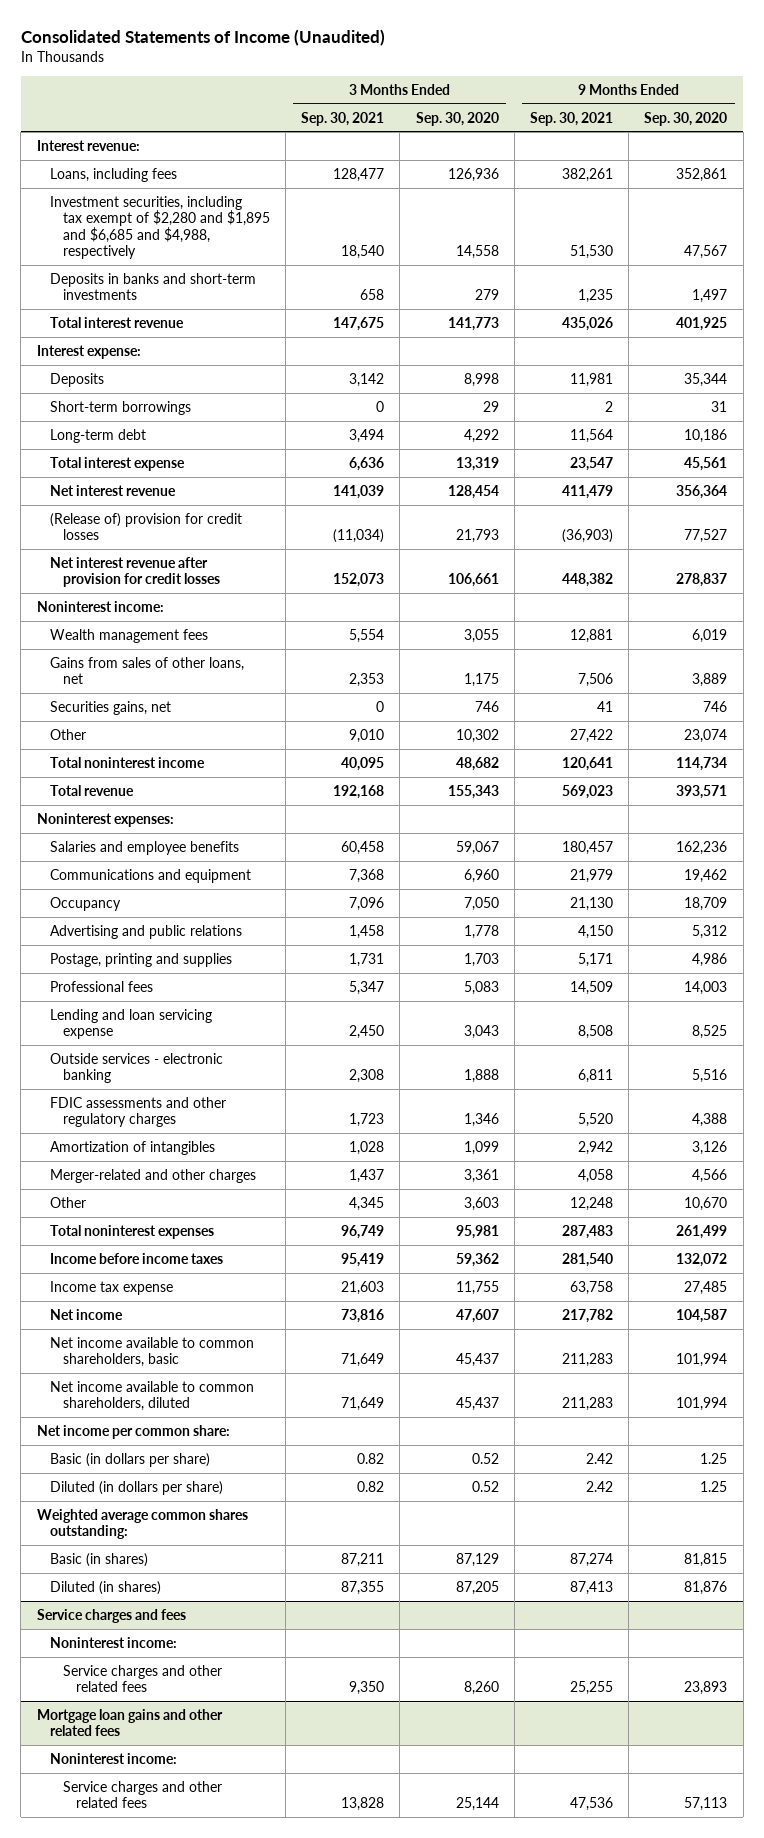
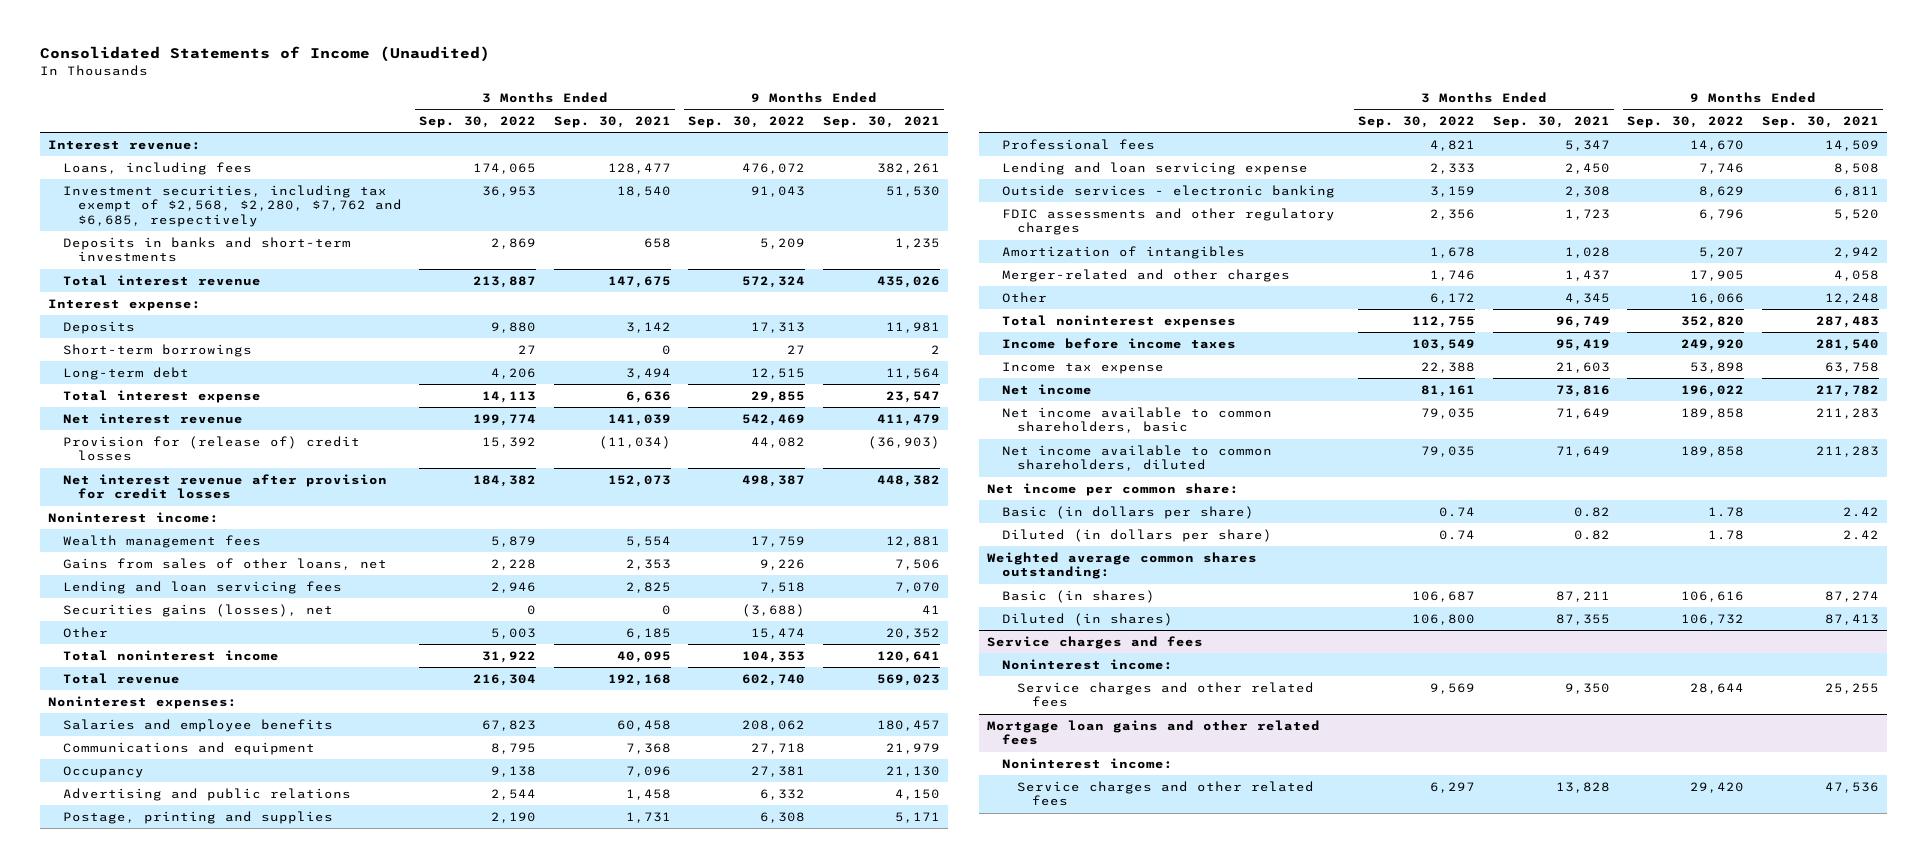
[415,111,499,126] Sep. 30, 2020 -> none
[644,111,728,126] Sep. 30, 2020 -> none
none -> [419,116,537,129] Sep. 30, 2022
none -> [688,116,806,129] Sep. 30, 2022
[49,195,270,260] Investment securities, including tax exempt of $2,280 and $1,895 and $6,685 and $4,988, respectively -> [63,184,403,228] Investment securities, including tax exempt of $2,568, $2,280, $7,762 and $6,685, respectively
[49,512,242,541] (Release of) provision for credit losses -> [63,435,361,462] Provision for (release of) credit losses
none -> [63,580,343,594] Lending and loan servicing fees
[49,700,171,715] Securities gains, net -> [63,603,334,617] Securities gains (losses), net
[349,728,385,743] 9,010 -> [625,627,671,639] 6,185
[570,728,614,743] 27,422 -> [885,627,940,639] 20,352

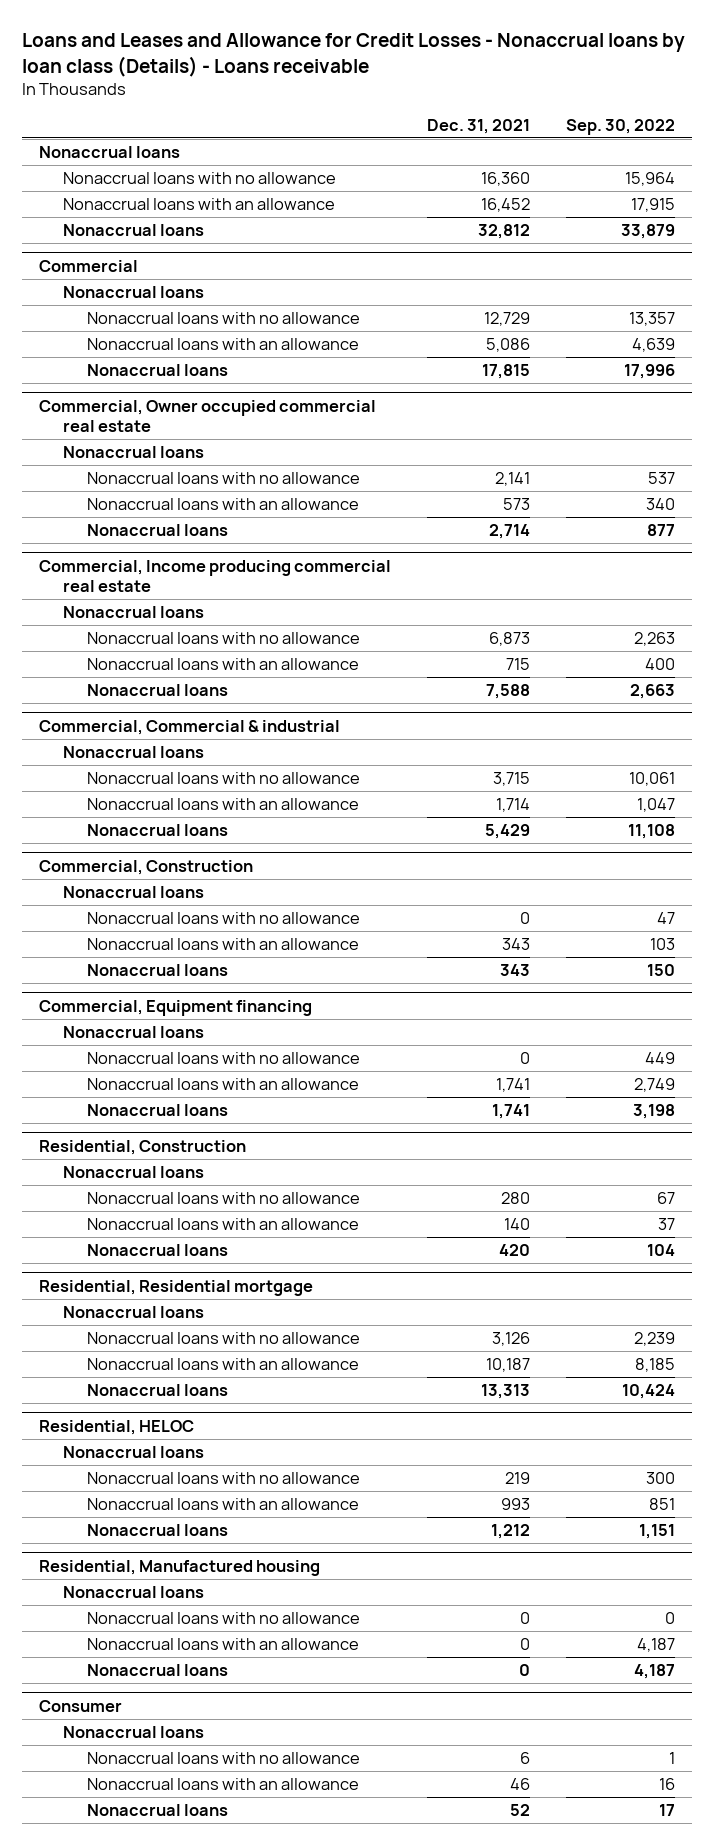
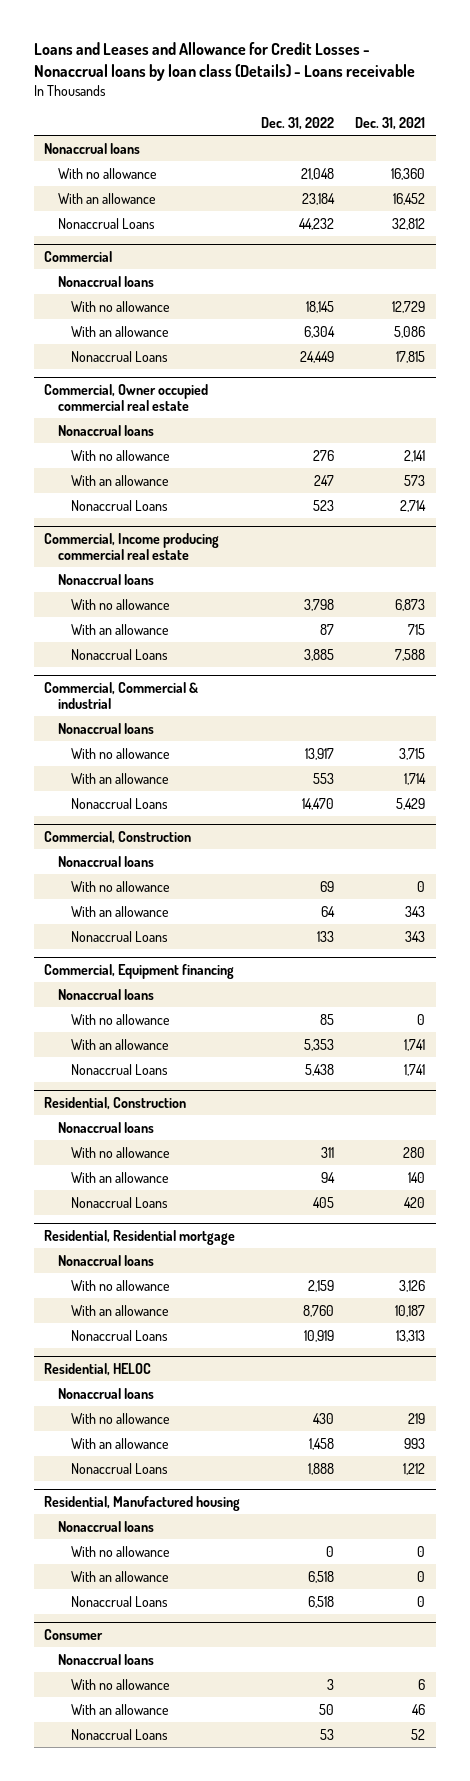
[565,119,675,136] Sep. 30, 2022 -> none
none -> [261,116,335,130] Dec. 31, 2022
[63,171,337,184] Nonaccrual loans with no allowance -> [57,167,157,179] With no allowance
[63,197,336,210] Nonaccrual loans with an allowance -> [57,192,156,204] With an allowance
[63,223,205,236] Nonaccrual loans -> [57,217,155,229] Nonaccrual Loans
[87,311,361,324] Nonaccrual loans with no allowance -> [71,300,171,312] With no allowance
[87,337,360,350] Nonaccrual loans with an allowance -> [71,325,170,337] With an allowance
[87,363,229,376] Nonaccrual loans -> [71,350,169,362] Nonaccrual Loans
[87,471,361,484] Nonaccrual loans with no allowance -> [71,449,171,461] With no allowance
[87,497,360,510] Nonaccrual loans with an allowance -> [71,474,170,486] With an allowance
[87,523,229,536] Nonaccrual loans -> [71,499,169,511] Nonaccrual Loans
[87,631,361,644] Nonaccrual loans with no allowance -> [71,598,171,610] With no allowance
[87,657,360,670] Nonaccrual loans with an allowance -> [71,623,170,635] With an allowance
[87,683,229,696] Nonaccrual loans -> [71,648,169,660] Nonaccrual Loans
[87,771,361,784] Nonaccrual loans with no allowance -> [71,747,171,759] With no allowance
[87,797,360,810] Nonaccrual loans with an allowance -> [71,772,170,784] With an allowance
[87,823,229,836] Nonaccrual loans -> [71,797,169,809] Nonaccrual Loans
[87,911,361,924] Nonaccrual loans with no allowance -> [71,880,171,892] With no allowance
[87,937,360,950] Nonaccrual loans with an allowance -> [71,905,170,917] With an allowance
[87,963,229,976] Nonaccrual loans -> [71,930,169,942] Nonaccrual Loans
[87,1051,361,1064] Nonaccrual loans with no allowance -> [71,1013,171,1025] With no allowance
[87,1077,360,1090] Nonaccrual loans with an allowance -> [71,1038,170,1050] With an allowance
[87,1103,229,1116] Nonaccrual loans -> [71,1063,169,1075] Nonaccrual Loans
[87,1191,361,1204] Nonaccrual loans with no allowance -> [71,1146,171,1158] With no allowance
[87,1217,360,1230] Nonaccrual loans with an allowance -> [71,1171,170,1183] With an allowance
[87,1243,229,1256] Nonaccrual loans -> [71,1196,169,1208] Nonaccrual Loans
[87,1331,361,1344] Nonaccrual loans with no allowance -> [71,1279,171,1291] With no allowance
[87,1357,360,1370] Nonaccrual loans with an allowance -> [71,1304,170,1316] With an allowance
[87,1383,229,1396] Nonaccrual loans -> [71,1329,169,1341] Nonaccrual Loans
[87,1471,361,1484] Nonaccrual loans with no allowance -> [71,1412,171,1424] With no allowance
[87,1497,360,1510] Nonaccrual loans with an allowance -> [71,1437,170,1449] With an allowance
[87,1523,229,1536] Nonaccrual loans -> [71,1462,169,1474] Nonaccrual Loans
[87,1611,361,1624] Nonaccrual loans with no allowance -> [71,1545,171,1557] With no allowance
[87,1637,360,1650] Nonaccrual loans with an allowance -> [71,1570,170,1582] With an allowance
[87,1663,229,1676] Nonaccrual loans -> [71,1595,169,1607] Nonaccrual Loans
[87,1751,361,1764] Nonaccrual loans with no allowance -> [71,1678,171,1690] With no allowance
[87,1777,360,1790] Nonaccrual loans with an allowance -> [71,1703,170,1715] With an allowance
[87,1803,229,1816] Nonaccrual loans -> [71,1728,169,1740] Nonaccrual Loans

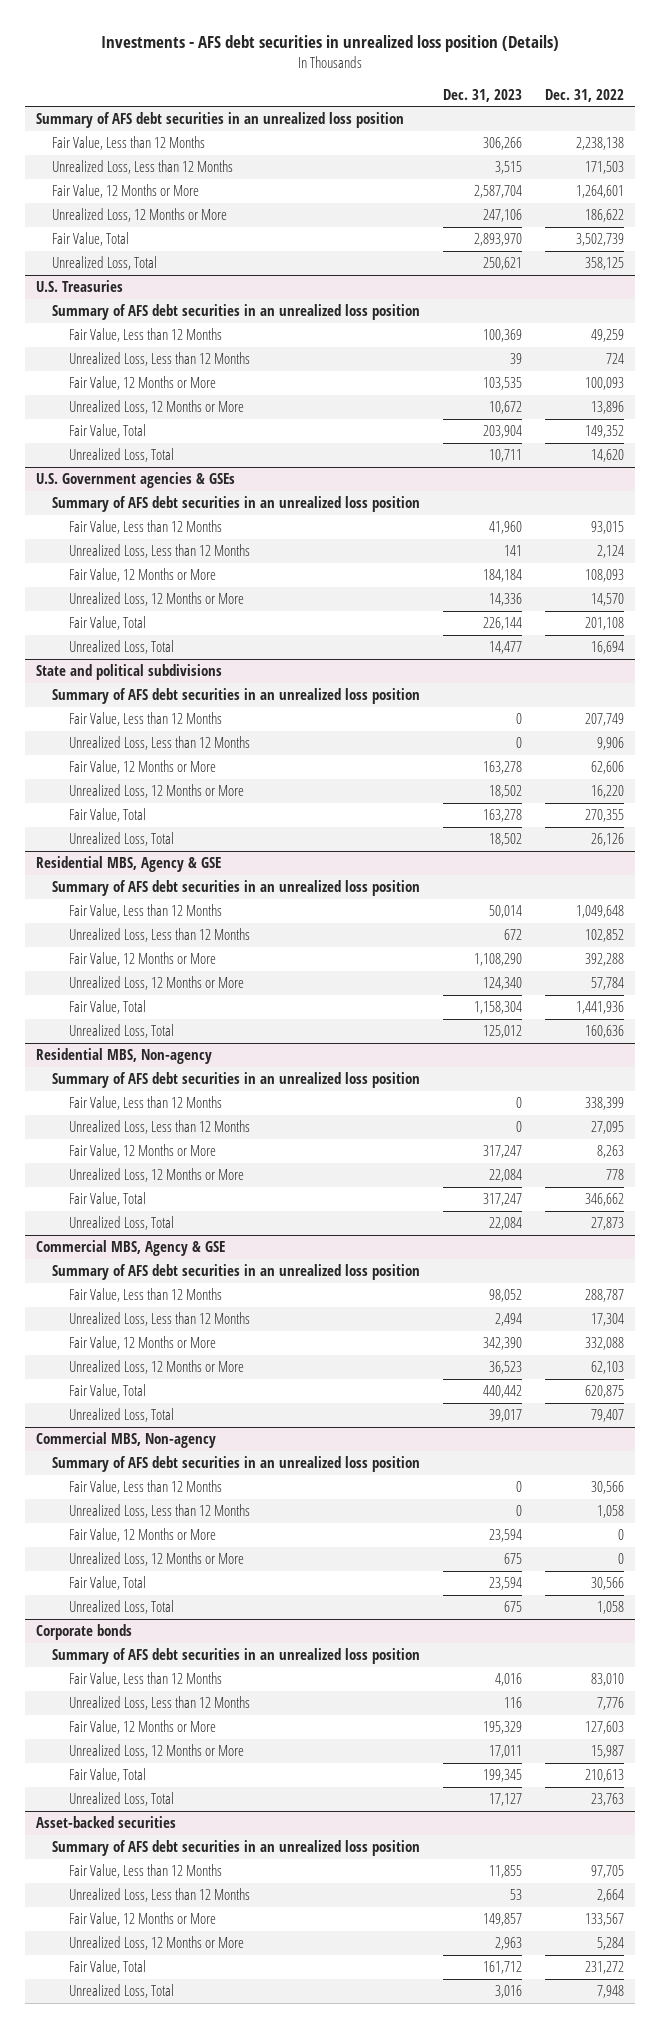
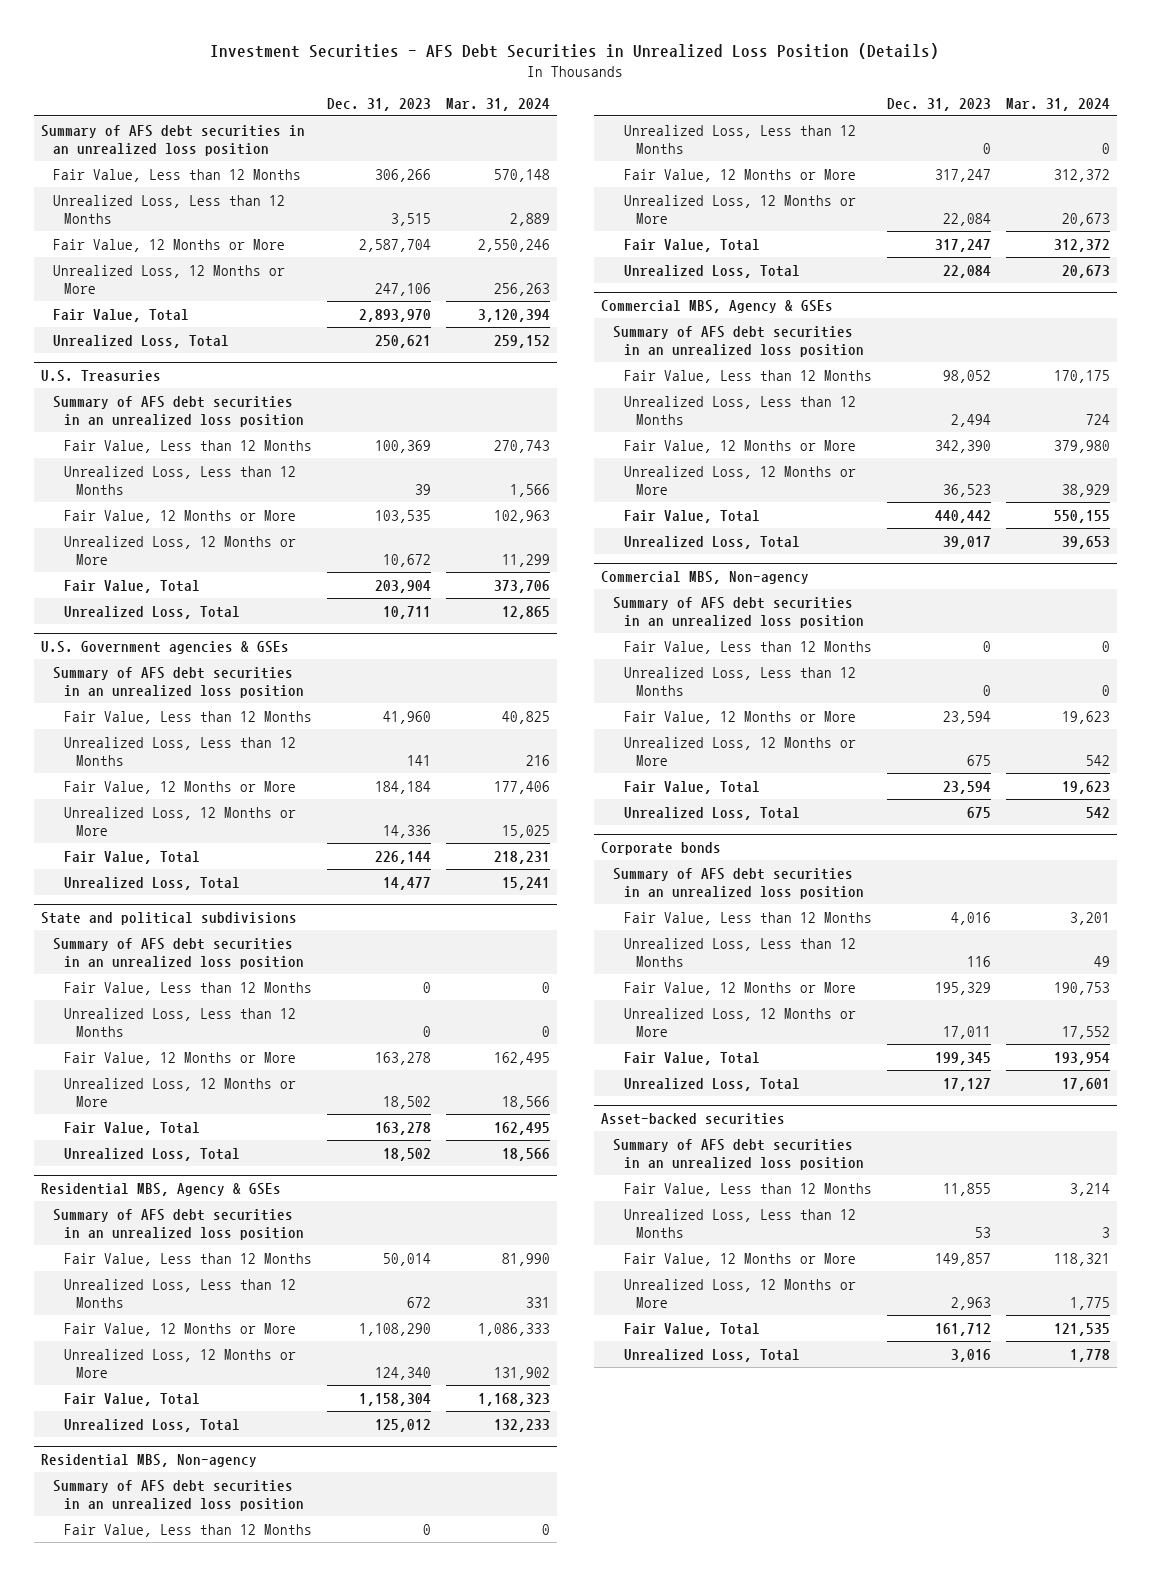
[100,34,559,52] Investments - AFS debt securities in unrealized loss position (Details) -> [210,43,940,60] Investment Securities - AFS Debt Securities in Unrealized Loss Position (Details)
[544,88,624,102] Dec. 31, 2022 -> none
none -> [445,97,550,111] Mar. 31, 2024
[36,856,222,873] Residential MBS, Agency & GSE -> [41,1182,282,1196] Residential MBS, Agency & GSEs
[36,1240,226,1257] Commercial MBS, Agency & GSE -> [601,299,834,313] Commercial MBS, Agency & GSEs

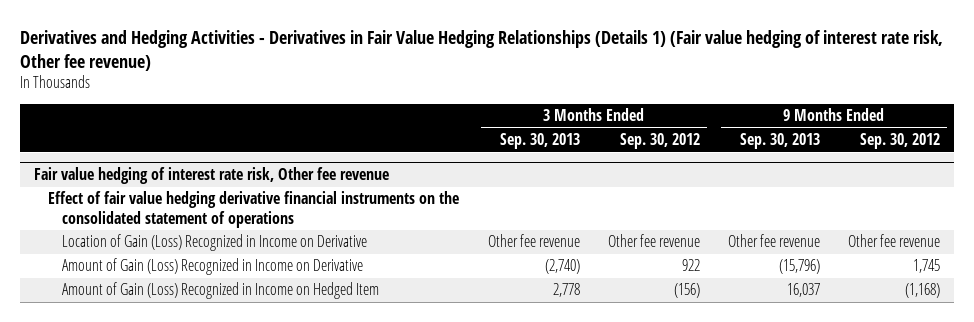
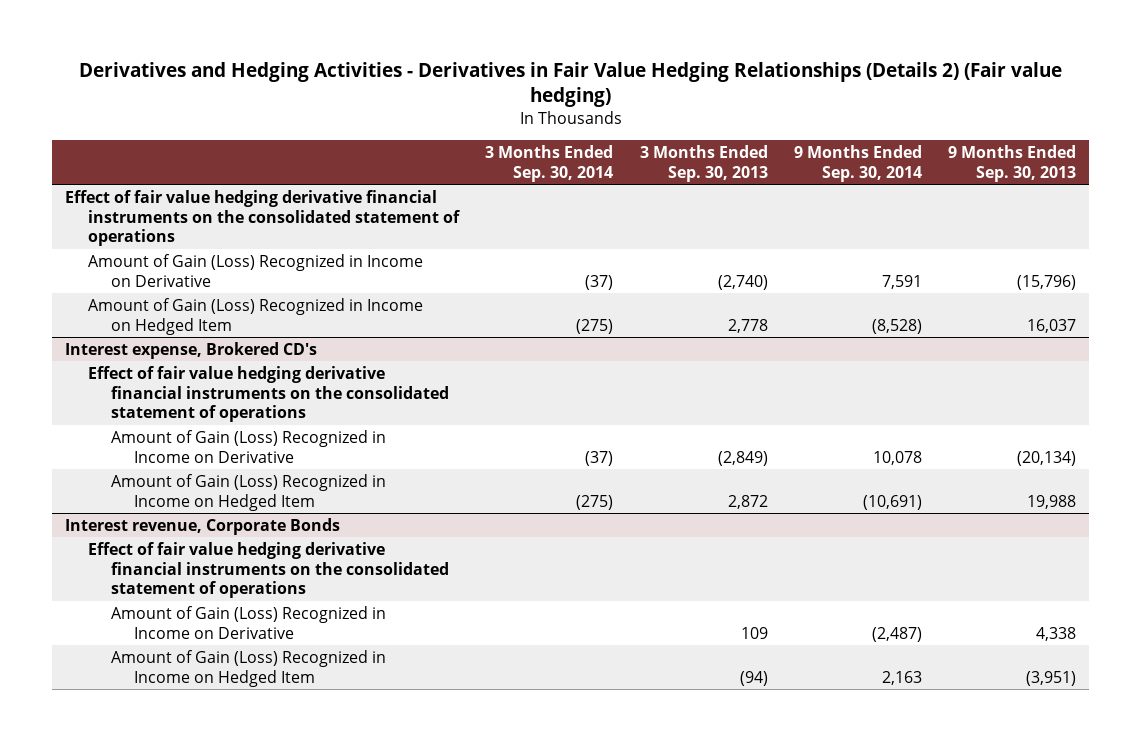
[20,30,944,71] Derivatives and Hedging Activities - Derivatives in Fair Value Hedging Relationships (Details 1) (Fair value hedging of interest rate risk, Other fee revenue) -> [78,62,1062,108] Derivatives and Hedging Activities - Derivatives in Fair Value Hedging Relationships (Details 2) (Fair value hedging)
[619,133,700,150] Sep. 30, 2012 -> none
[859,133,940,150] Sep. 30, 2012 -> none
none -> [485,145,614,183] 3 Months Ended Sep. 30, 2014
none -> [793,145,922,183] 9 Months Ended Sep. 30, 2014
[34,167,390,185] Fair value hedging of interest rate risk, Other fee revenue -> none
[62,234,368,252] Location of Gain (Loss) Recognized in Income on Derivative -> none
none -> [65,341,318,359] Interest expense, Brokered CD's
none -> [88,365,450,423] Effect of fair value hedging derivative financial instruments on the consolidated statement of operations
none -> [111,429,387,463] Amount of Gain (Loss) Recognized in Income on Derivative
none -> [111,473,387,511] Amount of Gain (Loss) Recognized in Income on Hedged Item
none -> [65,517,341,535] Interest revenue, Corporate Bonds
none -> [88,541,450,599] Effect of fair value hedging derivative financial instruments on the consolidated statement of operations
none -> [111,605,387,639] Amount of Gain (Loss) Recognized in Income on Derivative
none -> [111,649,387,687] Amount of Gain (Loss) Recognized in Income on Hedged Item

